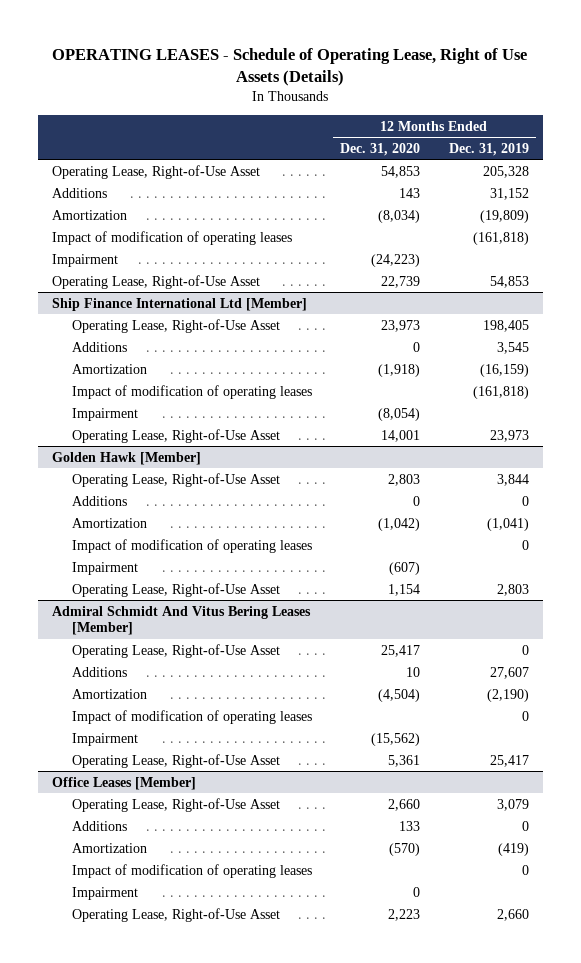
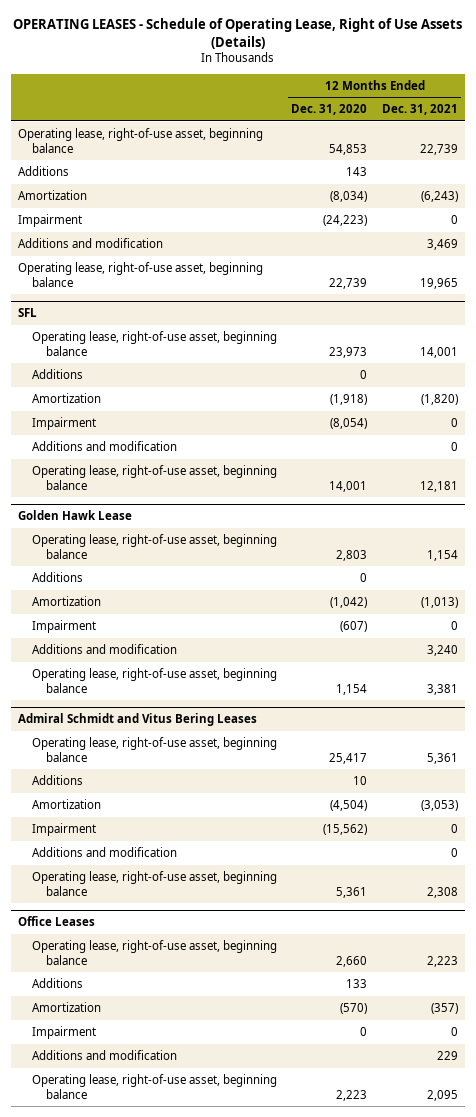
[448,142,529,156] Dec. 31, 2019 -> none
none -> [381,104,458,116] Dec. 31, 2021
[52,164,261,179] Operating Lease, Right-of-Use Asset -> [18,127,264,153] Operating lease, right-of-use asset, beginning balance
[52,230,293,245] Impact of modification of operating leases -> none
none -> [18,237,164,248] Additions and modification
[52,274,261,289] Operating Lease, Right-of-Use Asset -> [18,261,264,287] Operating lease, right-of-use asset, beginning balance
[52,297,308,311] Ship Finance International Ltd [Member] -> [18,308,38,318] SFL
[72,318,281,333] Operating Lease, Right-of-Use Asset -> [32,330,278,356] Operating lease, right-of-use asset, beginning balance
[72,384,313,399] Impact of modification of operating leases -> none
none -> [32,440,178,451] Additions and modification
[72,428,281,443] Operating Lease, Right-of-Use Asset -> [32,464,278,490] Operating lease, right-of-use asset, beginning balance
[52,451,202,465] Golden Hawk [Member] -> [18,510,133,521] Golden Hawk Lease
[72,472,281,487] Operating Lease, Right-of-Use Asset -> [32,533,278,559] Operating lease, right-of-use asset, beginning balance
[72,538,313,553] Impact of modification of operating leases -> none
none -> [32,643,178,654] Additions and modification
[72,582,281,597] Operating Lease, Right-of-Use Asset -> [32,667,278,693] Operating lease, right-of-use asset, beginning balance
[52,605,312,636] Admiral Schmidt And Vitus Bering Leases [Member] -> [18,713,258,727] Admiral Schmidt and Vitus Bering Leases
[72,643,281,658] Operating Lease, Right-of-Use Asset -> [32,736,278,762] Operating lease, right-of-use asset, beginning balance
[72,709,313,724] Impact of modification of operating leases -> none
none -> [32,846,178,857] Additions and modification
[72,753,281,768] Operating Lease, Right-of-Use Asset -> [32,870,278,896] Operating lease, right-of-use asset, beginning balance
[52,776,197,790] Office Leases [Member] -> [18,916,96,927] Office Leases
[72,797,281,812] Operating Lease, Right-of-Use Asset -> [32,939,278,965] Operating lease, right-of-use asset, beginning balance
[72,863,313,878] Impact of modification of operating leases -> none
none -> [32,1049,178,1060] Additions and modification
[72,907,281,922] Operating Lease, Right-of-Use Asset -> [32,1073,278,1099] Operating lease, right-of-use asset, beginning balance

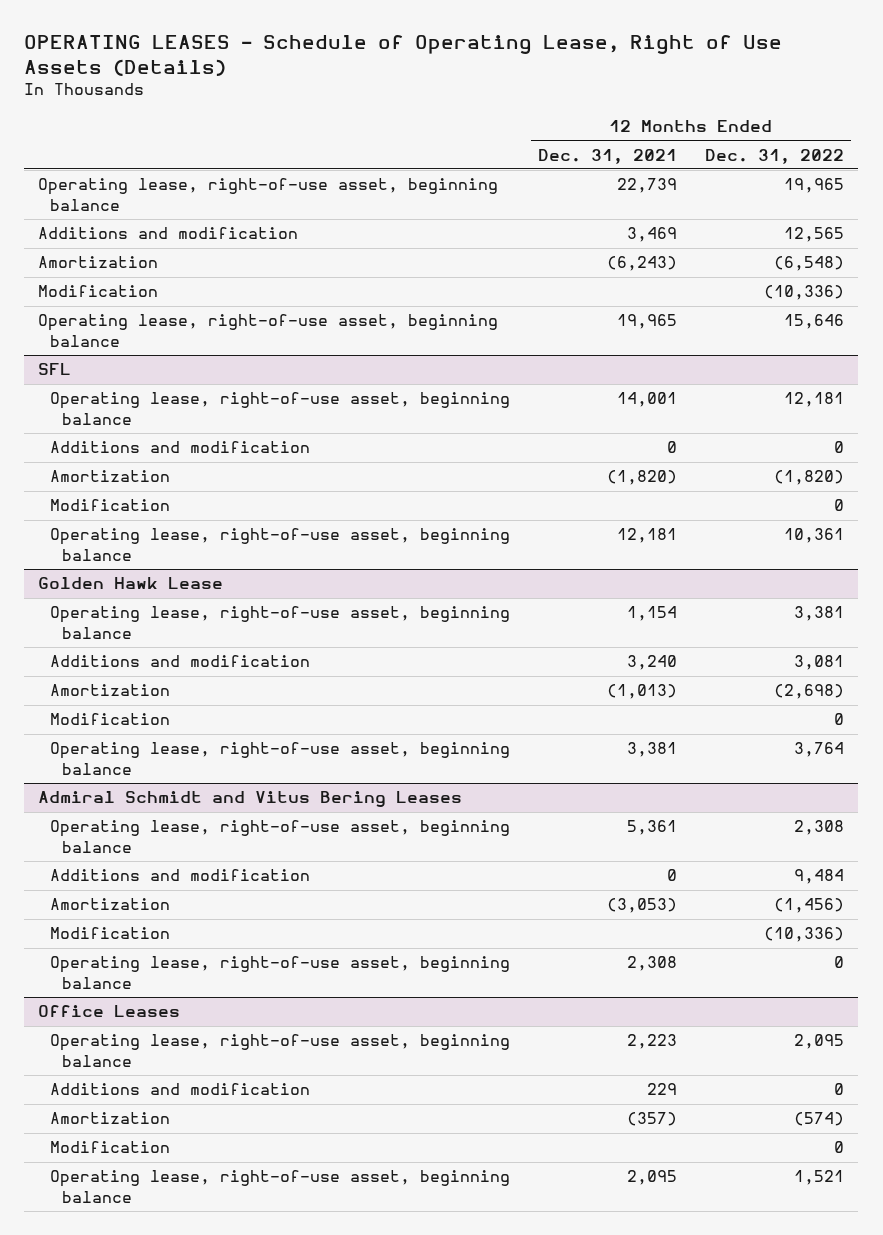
[291,104,368,116] Dec. 31, 2020 -> none
none -> [705,148,845,164] Dec. 31, 2022
[18,165,70,176] Additions -> none
[18,213,83,227] Impairment -> none
[18,189,88,200] Amortization -> [38,256,159,269] Amortization
none -> [38,285,159,298] Modification
[32,368,84,379] Additions -> none
[32,416,97,430] Impairment -> none
[32,392,102,403] Amortization -> [49,470,170,483] Amortization
none -> [49,499,170,512] Modification
[32,571,84,582] Additions -> none
[32,619,97,633] Impairment -> none
[32,595,102,606] Amortization -> [49,684,170,697] Amortization
none -> [49,713,170,726] Modification
[32,774,84,785] Additions -> none
[32,822,97,836] Impairment -> none
[32,798,102,809] Amortization -> [49,898,170,911] Amortization
none -> [49,927,170,940] Modification
[32,977,84,988] Additions -> none
[32,1025,97,1039] Impairment -> none
[32,1001,102,1012] Amortization -> [49,1112,170,1125] Amortization
none -> [49,1141,170,1154] Modification

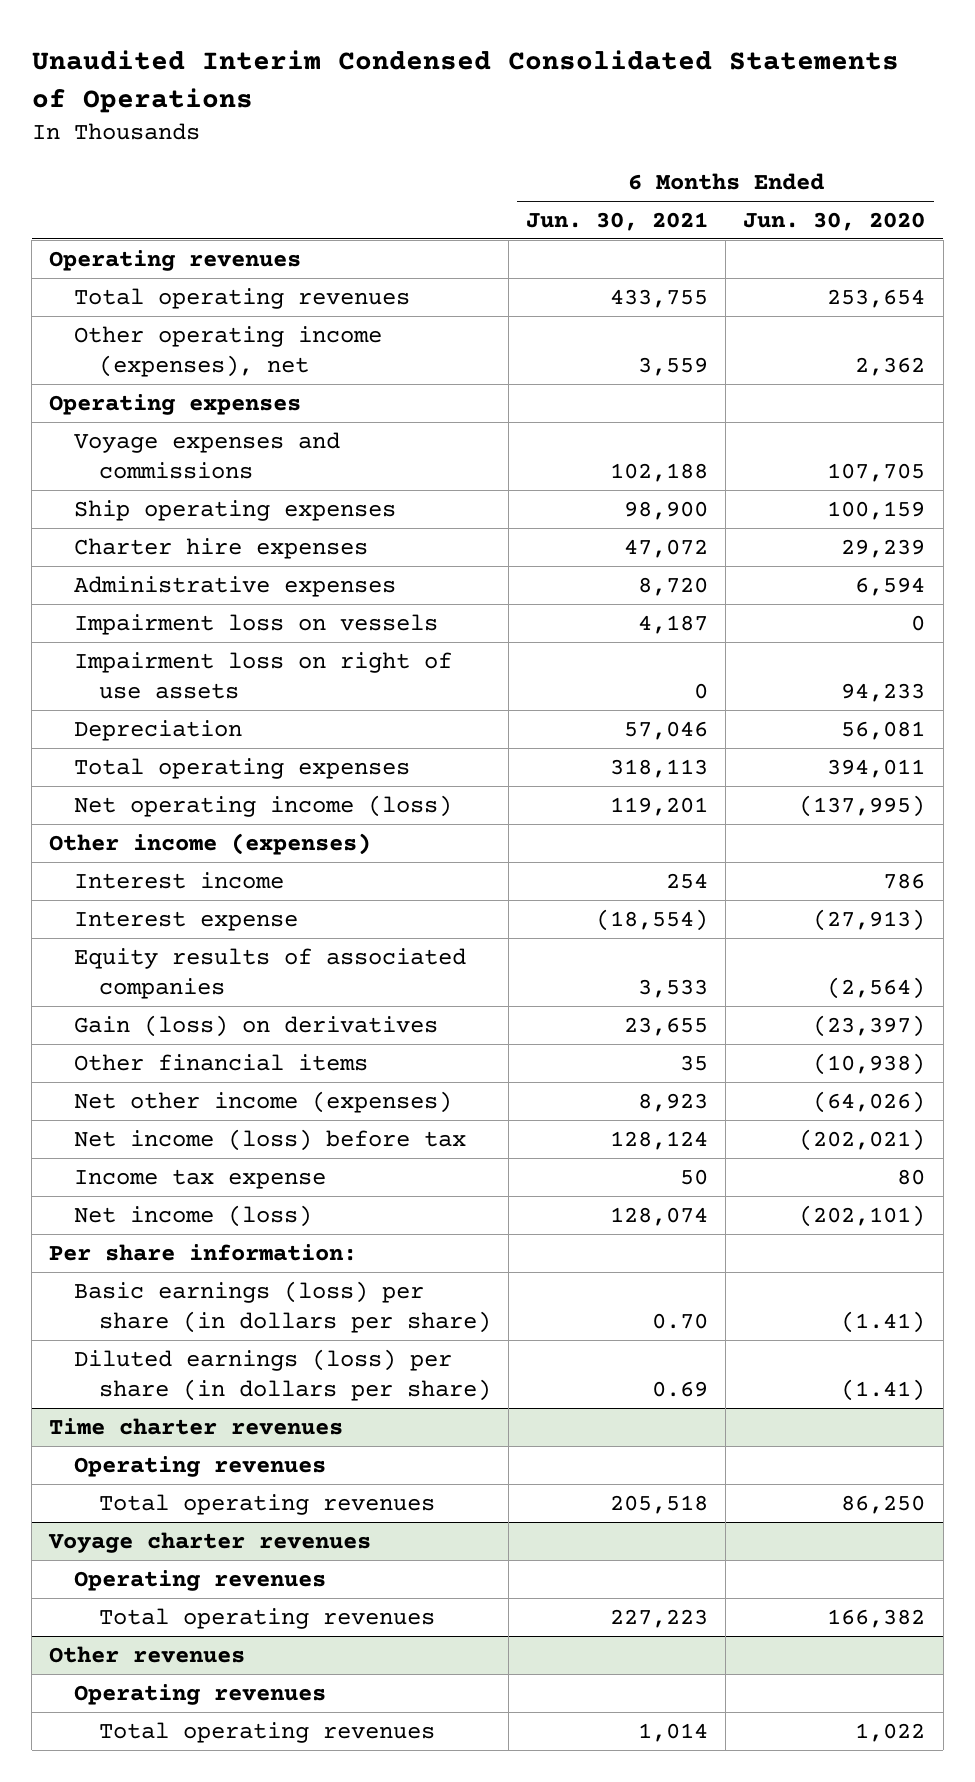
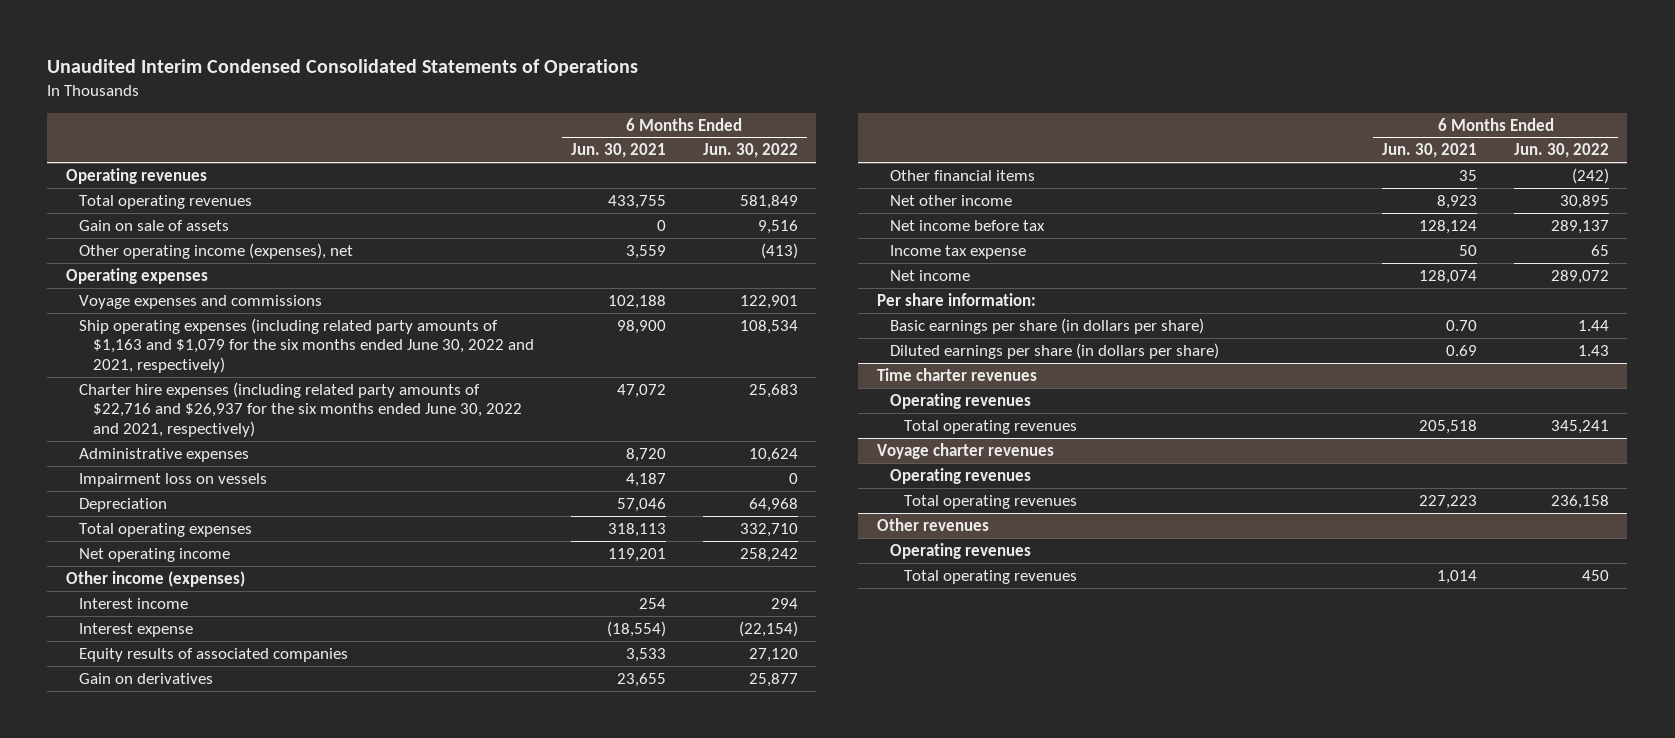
[743,212,926,232] Jun. 30, 2020 -> none
none -> [702,143,798,159] Jun. 30, 2022
none -> [79,219,230,231] Gain on sale of assets
[74,499,397,521] Ship operating expenses -> [79,317,535,374] Ship operating expenses (including related party amounts of $1,163 and $1,079 for the six months ended June 30, 2022 and 2021, respectively)
[74,537,369,559] Charter hire expenses -> [79,381,523,438] Charter hire expenses (including related party amounts of $22,716 and $26,937 for the six months ended June 30, 2022 and 2021, respectively)
[74,651,453,699] Impairment loss on right of use assets -> none
[74,794,453,817] Net operating income (loss) -> [79,547,231,562] Net operating income
[74,1014,439,1037] Gain (loss) on derivatives -> [79,672,214,684] Gain on derivatives
[74,1090,453,1113] Net other income (expenses) -> [890,194,1013,206] Net other income
[74,1128,467,1151] Net income (loss) before tax -> [890,219,1046,231] Net income before tax
[74,1204,313,1227] Net income (loss) -> [890,269,971,281] Net income
[74,1280,491,1333] Basic earnings (loss) per share (in dollars per share) -> [890,317,1205,334] Basic earnings per share (in dollars per share)
[74,1348,491,1401] Diluted earnings (loss) per share (in dollars per share) -> [890,342,1220,359] Diluted earnings per share (in dollars per share)

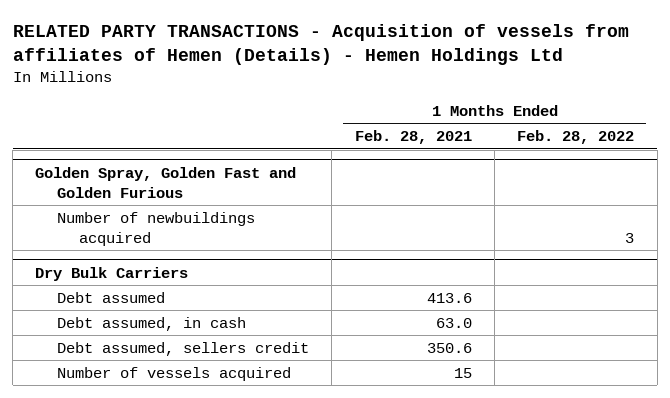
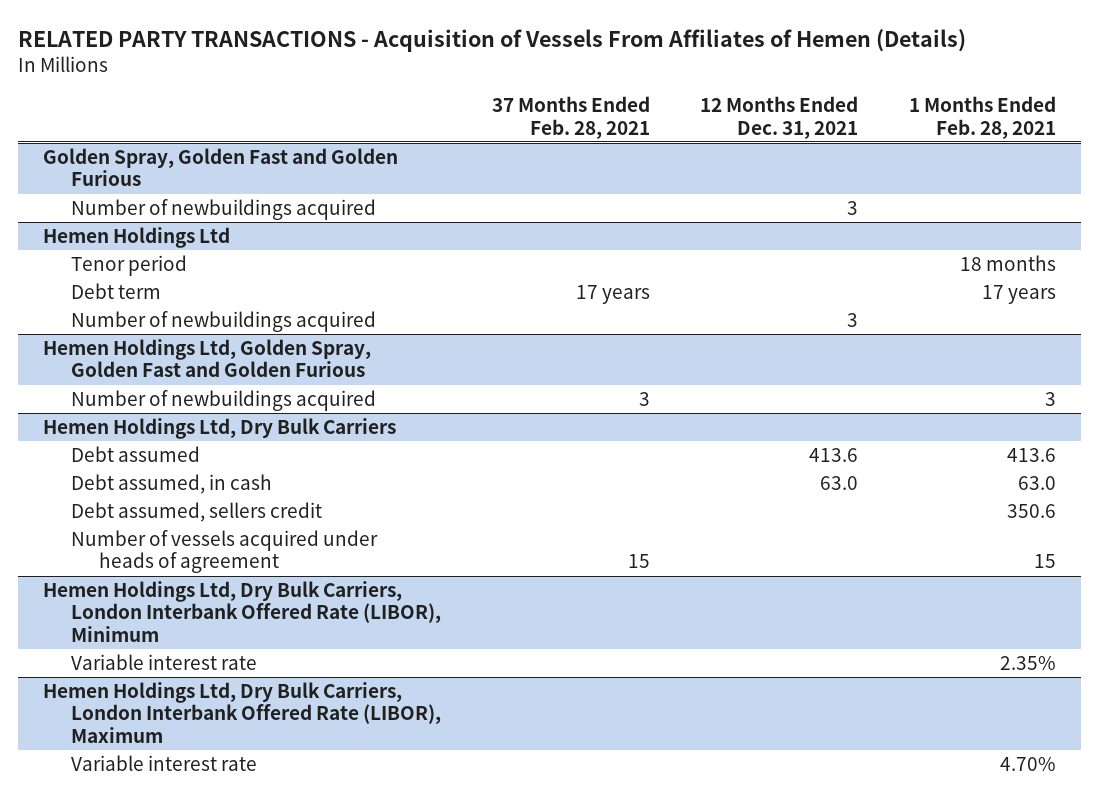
[12,23,629,66] RELATED PARTY TRANSACTIONS - Acquisition of vessels from affiliates of Hemen (Details) - Hemen Holdings Ltd -> [17,28,966,52] RELATED PARTY TRANSACTIONS - Acquisition of Vessels From Affiliates of Hemen (Details)
[517,130,635,145] Feb. 28, 2022 -> none
none -> [491,96,650,139] 37 Months Ended Feb. 28, 2021
none -> [700,96,859,139] 12 Months Ended Dec. 31, 2021
[35,266,189,281] Dry Bulk Carriers -> [42,226,230,248] Hemen Holdings Ltd
none -> [71,254,188,276] Tenor period
none -> [71,282,162,299] Debt term
none -> [71,310,377,332] Number of newbuildings acquired
none -> [42,338,371,378] Hemen Holdings Ltd, Golden Spray, Golden Fast and Golden Furious
none -> [71,389,377,411] Number of newbuildings acquired
none -> [42,417,396,439] Hemen Holdings Ltd, Dry Bulk Carriers
[57,366,292,381] Number of vessels acquired -> [71,529,379,574] Number of vessels acquired under heads of agreement
none -> [42,580,442,642] Hemen Holdings Ltd, Dry Bulk Carriers, London Interbank Offered Rate (LIBOR), Minimum
none -> [71,653,258,670] Variable interest rate
none -> [42,681,442,743] Hemen Holdings Ltd, Dry Bulk Carriers, London Interbank Offered Rate (LIBOR), Maximum
none -> [71,754,258,771] Variable interest rate

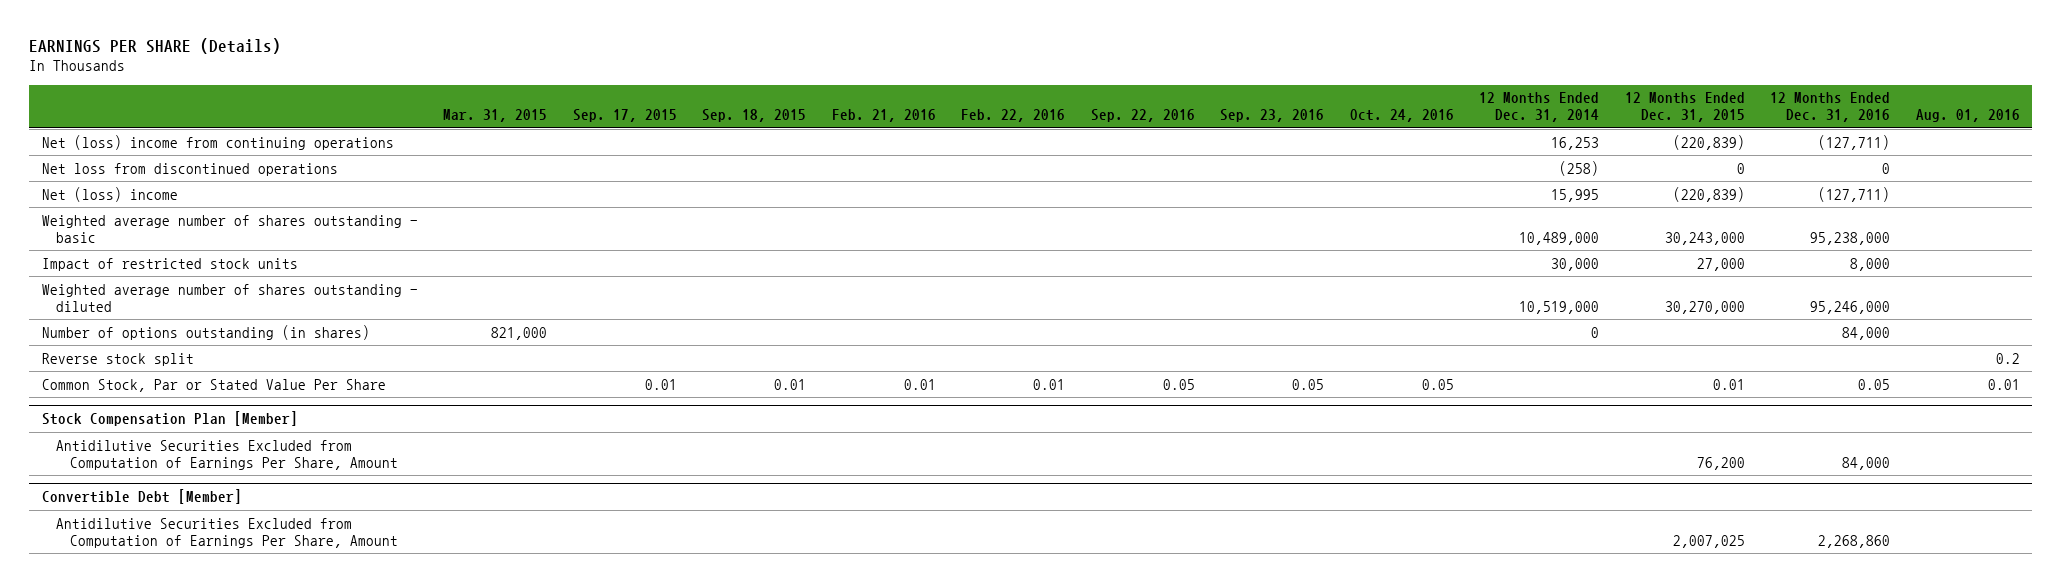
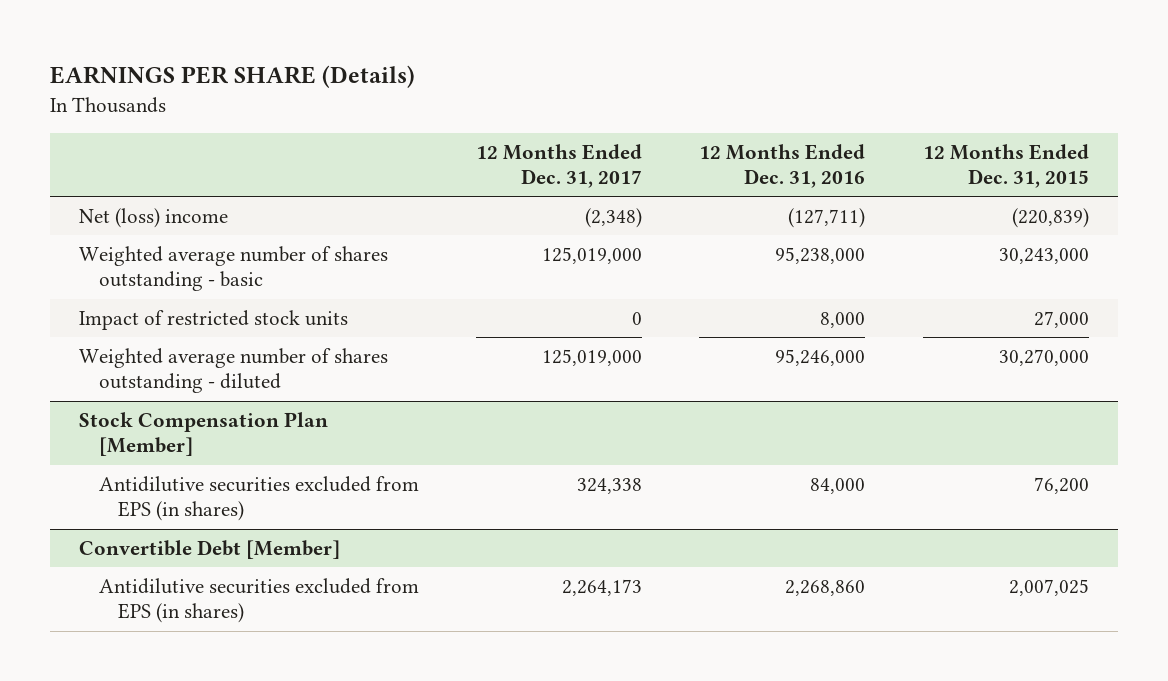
[443,109,548,123] Mar. 31, 2015 -> none
[572,109,677,123] Sep. 17, 2015 -> none
[702,109,807,123] Sep. 18, 2015 -> none
[831,109,936,123] Feb. 21, 2016 -> none
[961,109,1066,123] Feb. 22, 2016 -> none
[1090,109,1195,123] Sep. 22, 2016 -> none
[1220,109,1325,123] Sep. 23, 2016 -> none
[1349,109,1454,123] Oct. 24, 2016 -> none
[1479,92,1600,123] 12 Months Ended Dec. 31, 2014 -> none
[1915,109,2020,123] Aug. 01, 2016 -> none
none -> [476,143,643,189] 12 Months Ended Dec. 31, 2017
[41,134,394,150] Net (loss) income from continuing operations -> none
[41,162,338,176] Net loss from discontinued operations -> none
[41,324,370,340] Number of options outstanding (in shares) -> none
[41,352,194,366] Reverse stock split -> none
[41,378,386,392] Common Stock, Par or Stated Value Per Share -> none
[55,439,399,470] Antidilutive Securities Excluded from Computation of Earnings Per Share, Amount -> [98,475,419,522] Antidilutive securities excluded from EPS (in shares)
[55,517,399,548] Antidilutive Securities Excluded from Computation of Earnings Per Share, Amount -> [98,577,419,624] Antidilutive securities excluded from EPS (in shares)

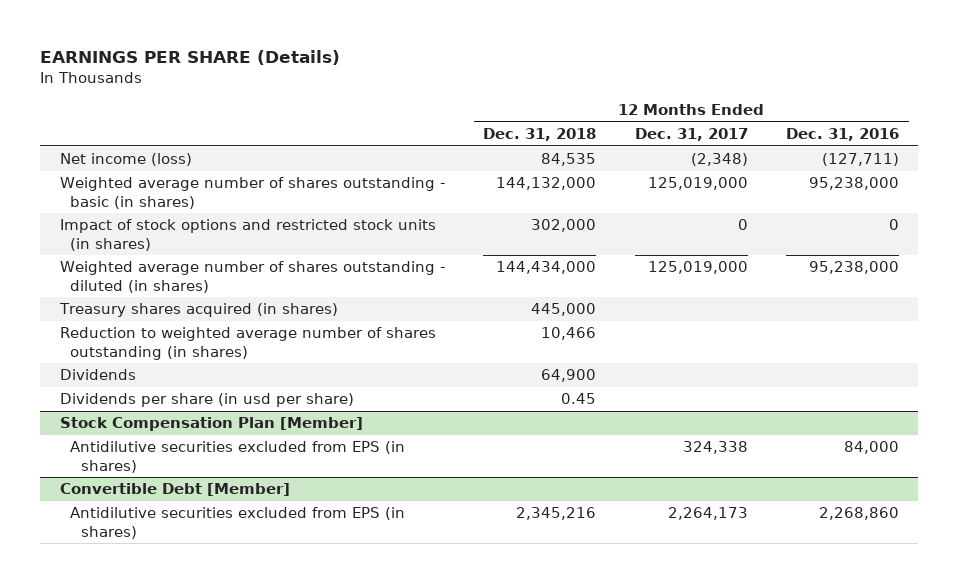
[922,143,1089,189] 12 Months Ended Dec. 31, 2015 -> none
none -> [483,128,597,142] Dec. 31, 2018
[79,207,229,228] Net (loss) income -> [59,153,192,167] Net income (loss)
[79,245,389,292] Weighted average number of shares outstanding - basic -> [59,177,445,209] Weighted average number of shares outstanding - basic (in shares)
[79,309,349,330] Impact of restricted stock units -> [59,219,436,251] Impact of stock options and restricted stock units (in shares)
[820,311,866,328] 8,000 -> [889,219,900,231] 0
[79,347,389,394] Weighted average number of shares outstanding - diluted -> [59,261,445,293] Weighted average number of shares outstanding - diluted (in shares)
[775,348,866,366] 95,246,000 -> [809,261,900,275] 95,238,000
none -> [58,303,338,318] Treasury shares acquired (in shares)
none -> [59,327,436,360] Reduction to weighted average number of shares outstanding (in shares)
none -> [59,369,136,381] Dividends
none -> [59,393,354,408] Dividends per share (in usd per share)

